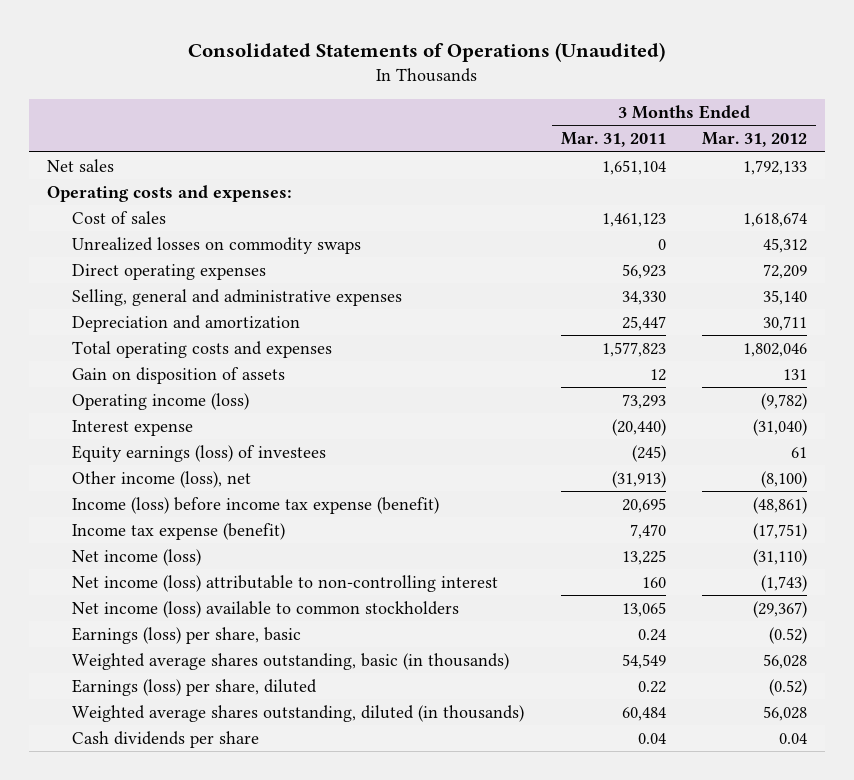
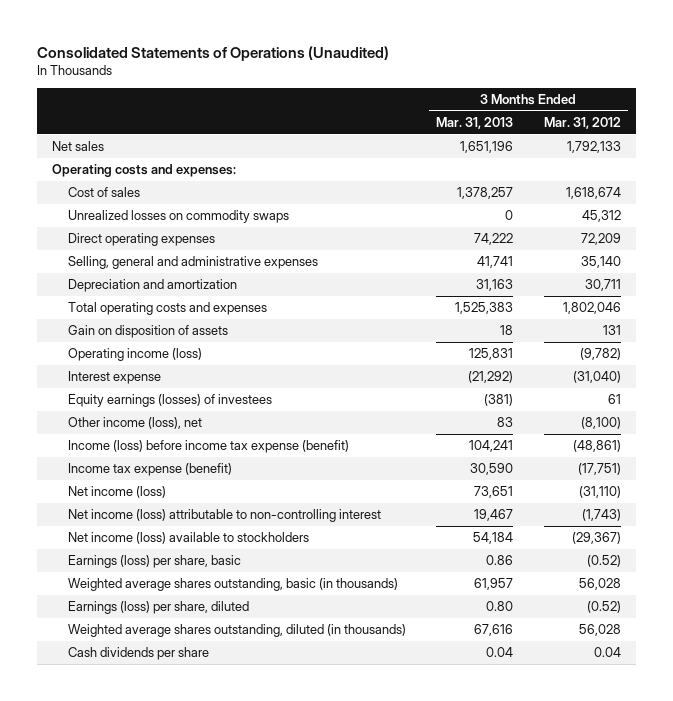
[560,132,666,148] Mar. 31, 2011 -> none
none -> [436,117,514,130] Mar. 31, 2013
[72,444,327,462] Equity earnings (loss) of investees -> [68,394,273,408] Equity earnings (losses) of investees
[72,600,460,618] Net income (loss) available to common stockholders -> [68,532,310,545] Net income (loss) available to stockholders

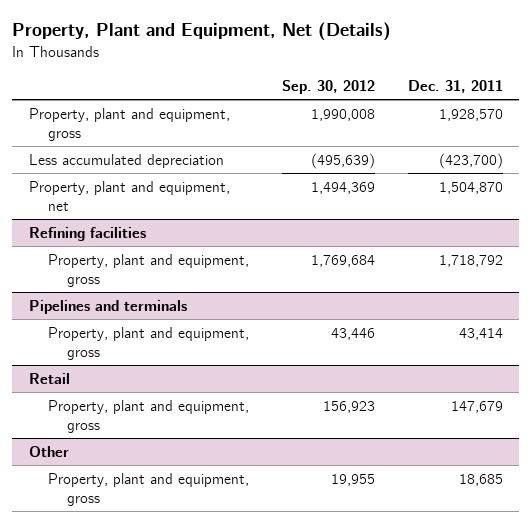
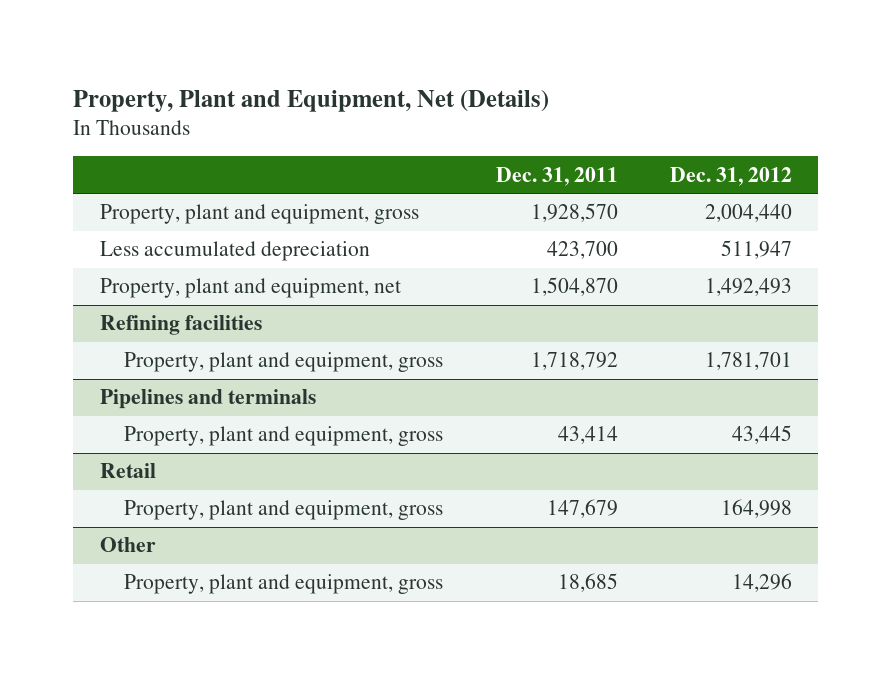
[281,79,375,94] Sep. 30, 2012 -> none
none -> [669,166,792,186] Dec. 31, 2012
[438,152,503,169] (423,700) -> [546,241,618,260] 423,700

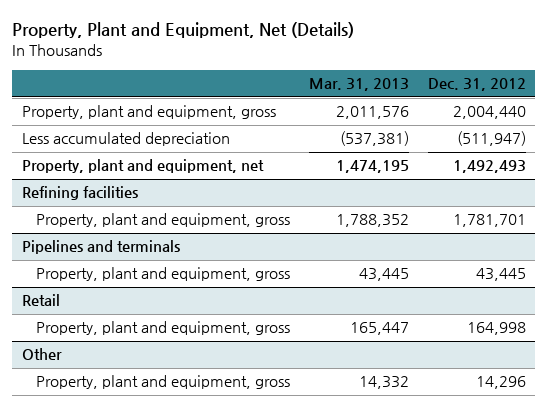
[495,166,618,186] Dec. 31, 2011 -> none
none -> [308,78,409,92] Mar. 31, 2013
[720,240,792,260] 511,947 -> [456,131,526,147] (511,947)

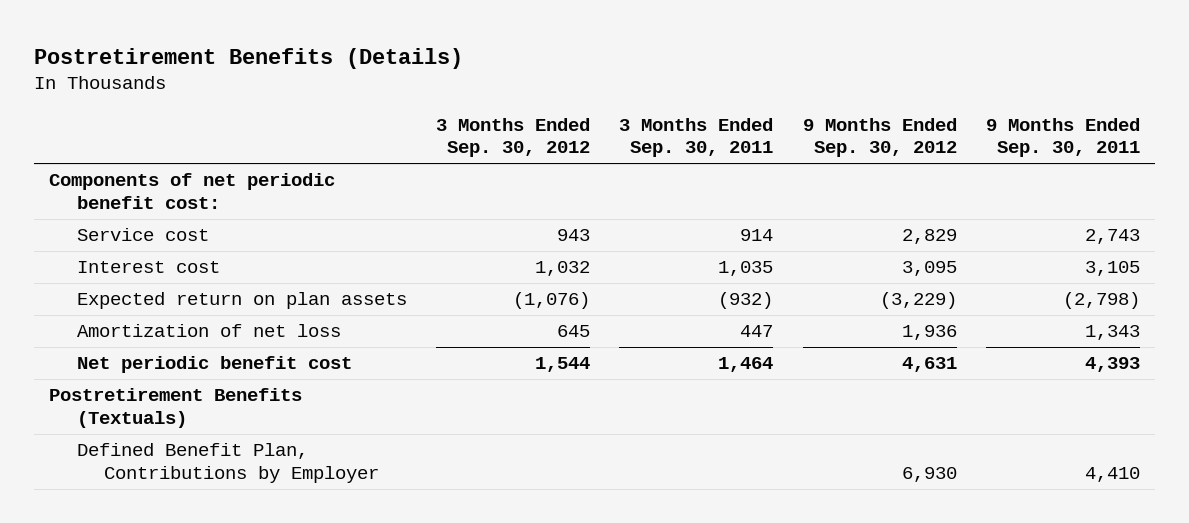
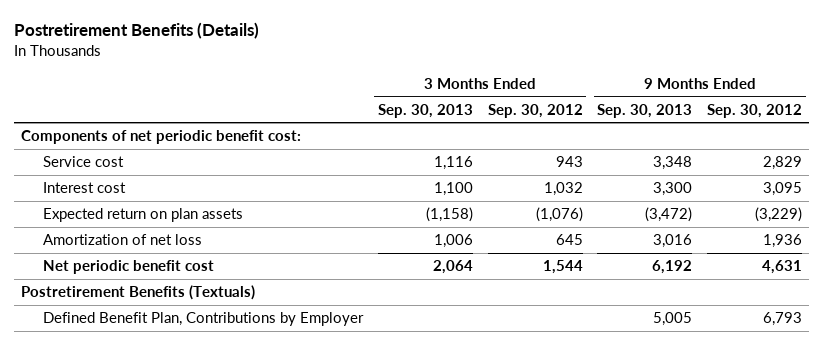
[619,117,774,158] 3 Months Ended Sep. 30, 2011 -> none
[985,117,1140,158] 9 Months Ended Sep. 30, 2011 -> none
none -> [377,103,473,118] Sep. 30, 2013
none -> [597,103,693,118] Sep. 30, 2013
[901,466,957,482] 6,930 -> [763,312,803,327] 6,793

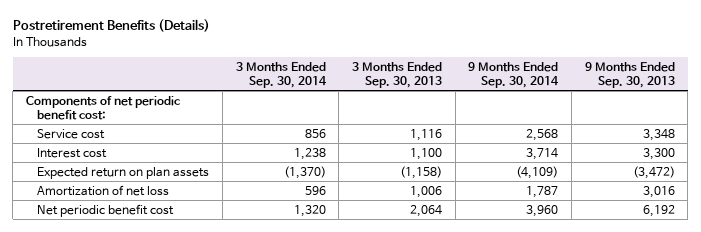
[487,103,583,118] Sep. 30, 2012 -> none
[707,103,803,118] Sep. 30, 2012 -> none
none -> [235,61,327,88] 3 Months Ended Sep. 30, 2014
none -> [468,61,560,88] 9 Months Ended Sep. 30, 2014
[20,285,255,301] Postretirement Benefits (Textuals) -> none
[43,312,365,327] Defined Benefit Plan, Contributions by Employer -> none

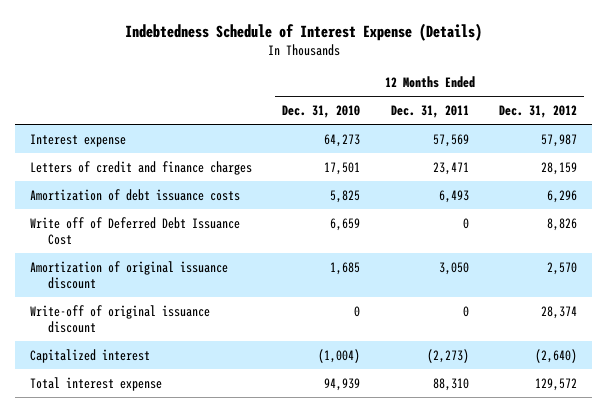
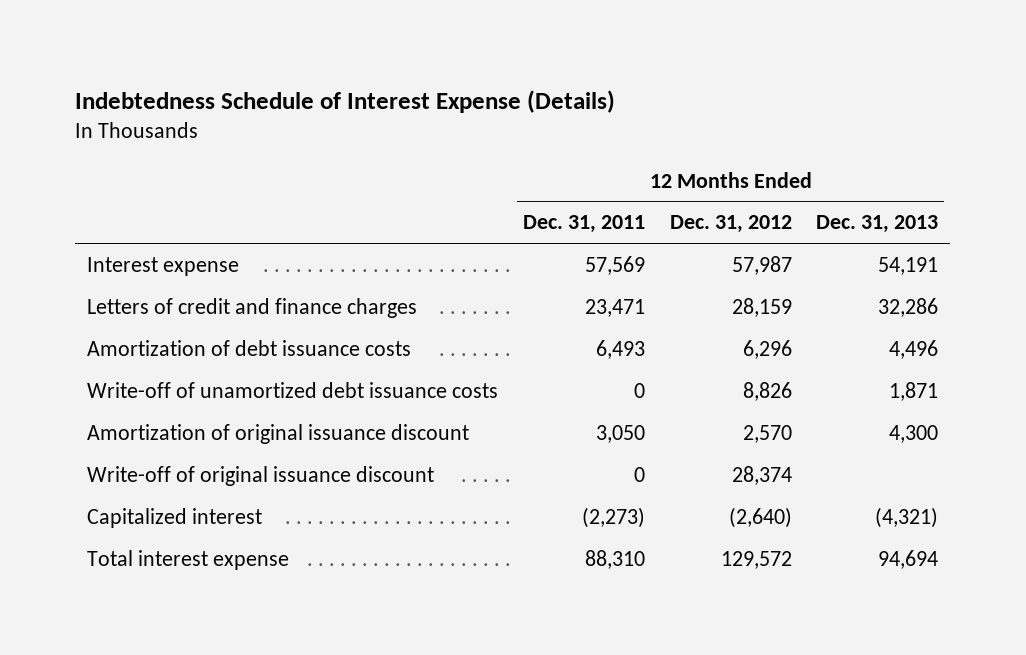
[282,105,361,119] Dec. 31, 2010 -> none
none -> [816,215,939,234] Dec. 31, 2013
[30,216,241,246] Write off of Deferred Debt Issuance Cost -> [87,381,499,398] Write-off of unamortized debt issuance costs

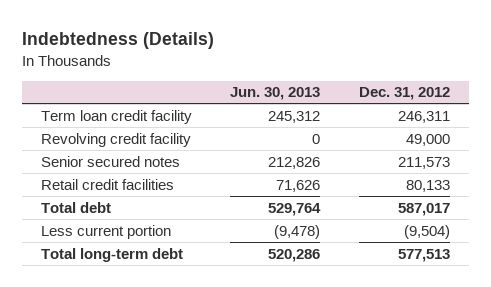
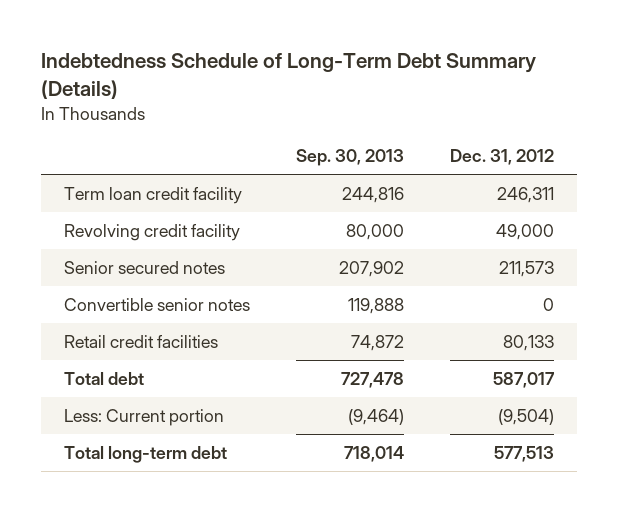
[21,32,214,50] Indebtedness (Details) -> [40,53,536,99] Indebtedness Schedule of Long-Term Debt Summary (Details)
[230,87,321,101] Jun. 30, 2013 -> none
none -> [295,149,404,167] Sep. 30, 2013
none -> [63,297,250,311] Convertible senior notes
[41,224,172,239] Less current portion -> [63,408,224,426] Less: Current portion

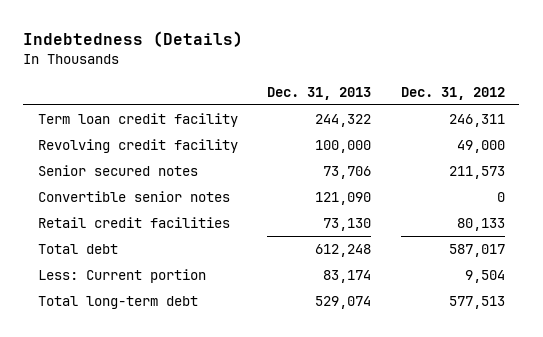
[40,53,536,99] Indebtedness Schedule of Long-Term Debt Summary (Details) -> [23,31,244,48] Indebtedness (Details)
[295,149,404,167] Sep. 30, 2013 -> none
none -> [267,86,372,100] Dec. 31, 2013
[497,408,554,425] (9,504) -> [464,270,505,284] 9,504

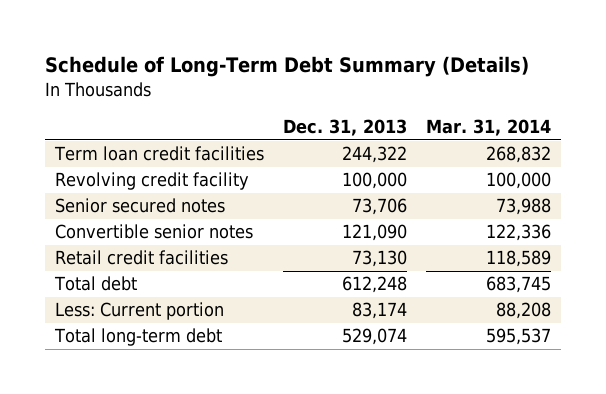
[23,31,244,48] Indebtedness (Details) -> [45,56,530,78] Schedule of Long-Term Debt Summary (Details)
[400,86,505,100] Dec. 31, 2012 -> none
none -> [426,119,552,137] Mar. 31, 2014
[38,113,239,128] Term loan credit facility -> [53,146,264,162] Term loan credit facilities

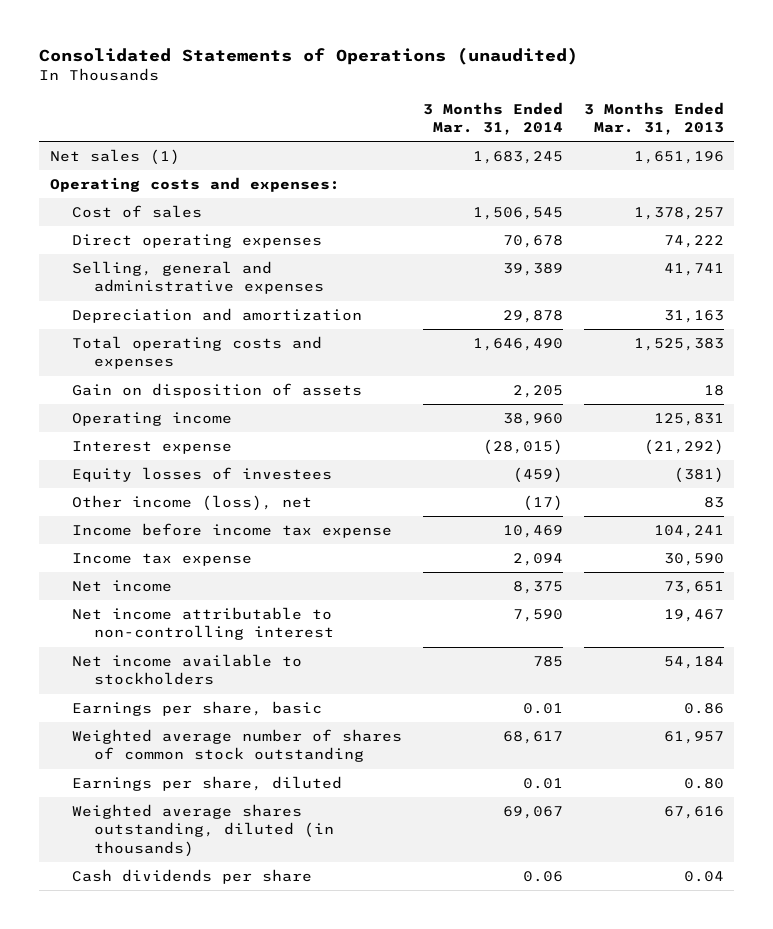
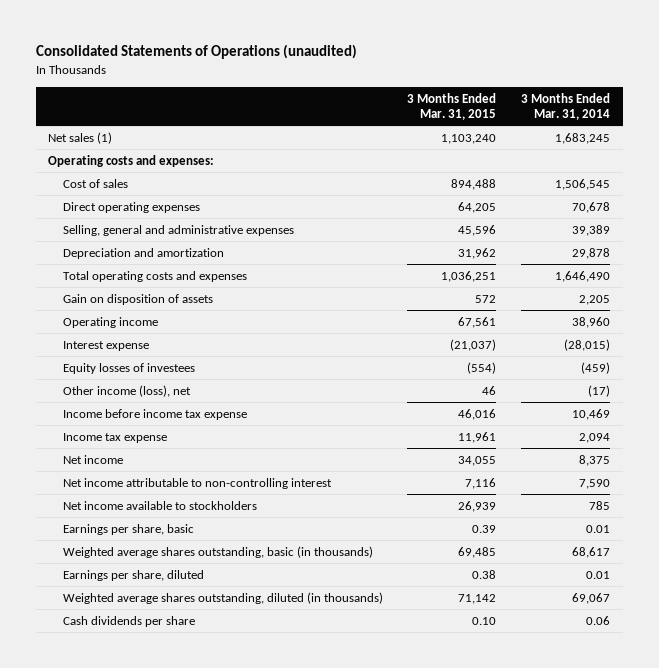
[583,101,724,135] 3 Months Ended Mar. 31, 2013 -> none
none -> [407,92,497,121] 3 Months Ended Mar. 31, 2015
[71,729,402,763] Weighted average number of shares of common stock outstanding -> [62,545,373,558] Weighted average shares outstanding, basic (in thousands)

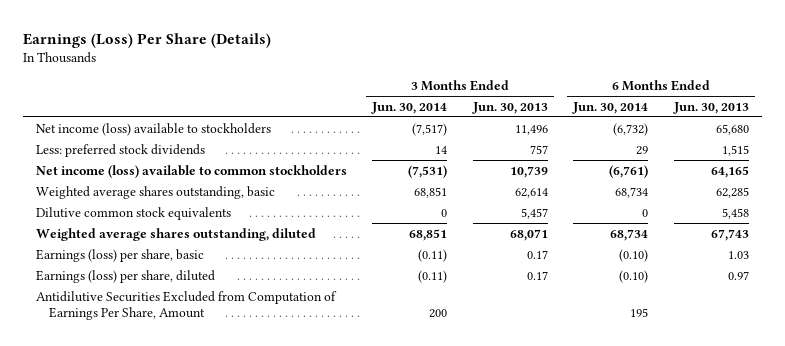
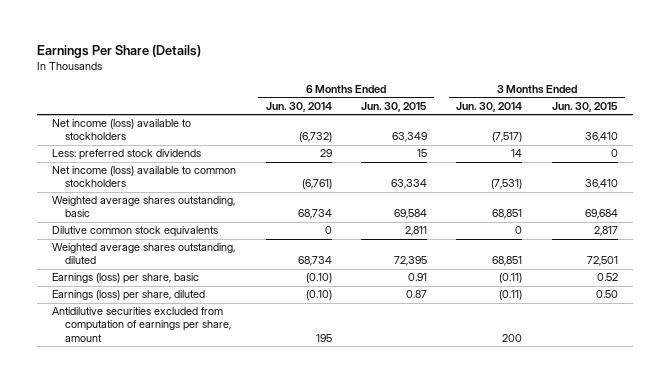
[22,32,271,48] Earnings (Loss) Per Share (Details) -> [37,44,202,58] Earnings Per Share (Details)
[471,101,548,114] Jun. 30, 2013 -> none
[672,101,749,114] Jun. 30, 2013 -> none
none -> [361,101,428,112] Jun. 30, 2015
none -> [551,101,618,112] Jun. 30, 2015
[35,290,337,321] Antidilutive Securities Excluded from Computation of Earnings Per Share, Amount -> [52,307,231,342] Antidilutive securities excluded from computation of earnings per share, amount

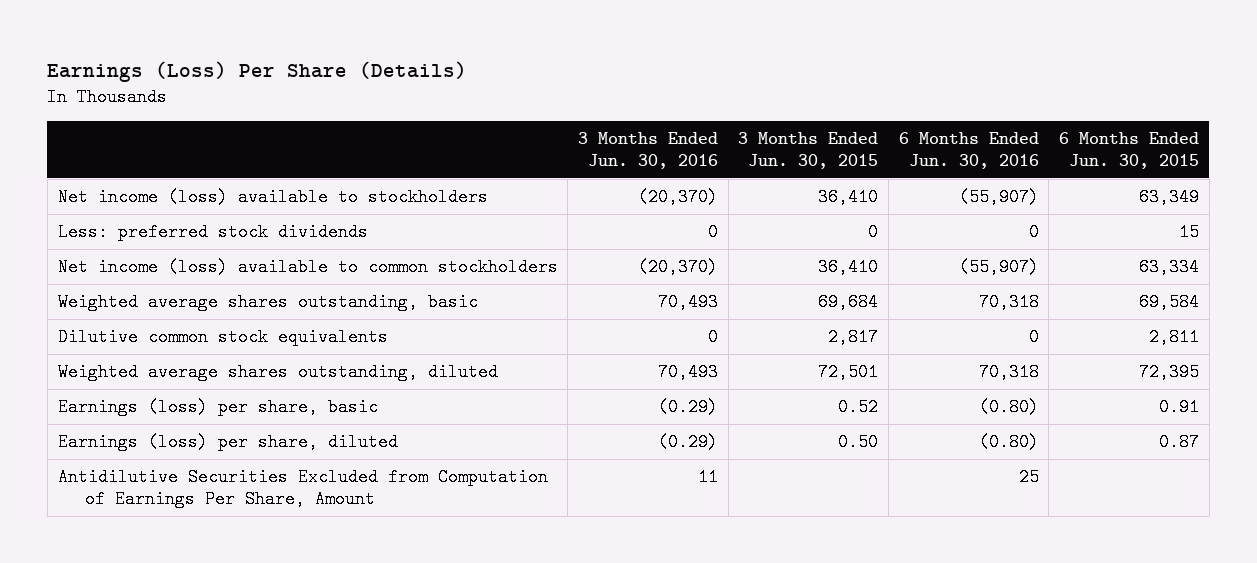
[37,44,202,58] Earnings Per Share (Details) -> [47,60,468,82] Earnings (Loss) Per Share (Details)
[265,101,332,112] Jun. 30, 2014 -> none
[456,101,523,112] Jun. 30, 2014 -> none
none -> [577,131,718,169] 3 Months Ended Jun. 30, 2016
none -> [898,131,1039,169] 6 Months Ended Jun. 30, 2016
[52,307,231,342] Antidilutive securities excluded from computation of earnings per share, amount -> [57,468,548,509] Antidilutive Securities Excluded from Computation of Earnings Per Share, Amount

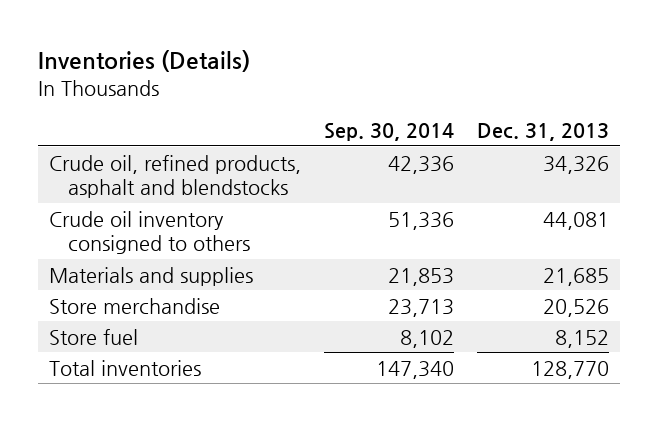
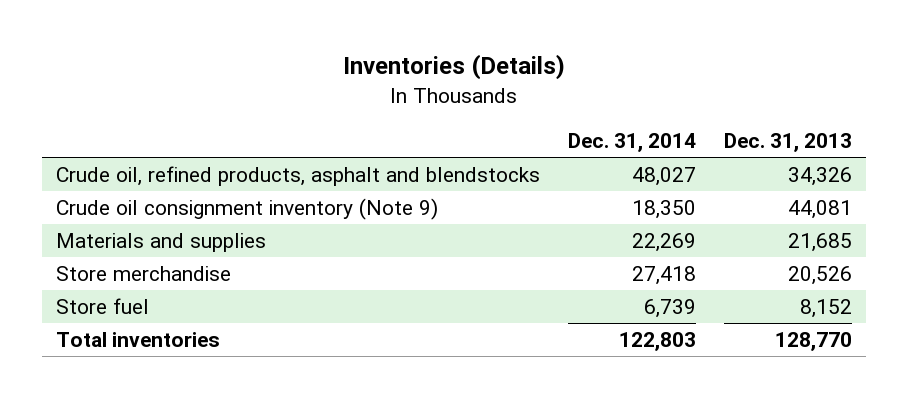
[323,123,454,142] Sep. 30, 2014 -> none
none -> [567,132,696,152] Dec. 31, 2014
[49,210,250,255] Crude oil inventory consigned to others -> [55,198,438,221] Crude oil consignment inventory (Note 9)

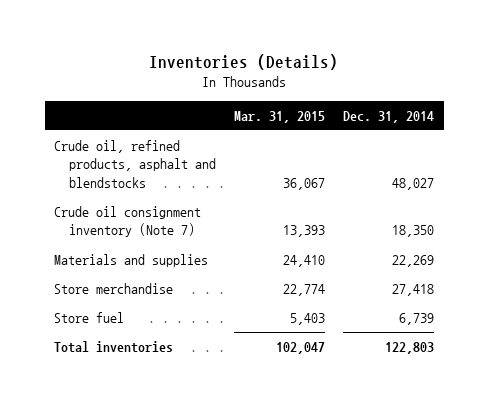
[723,132,852,152] Dec. 31, 2013 -> none
none -> [234,110,326,123] Mar. 31, 2015
[55,198,438,221] Crude oil consignment inventory (Note 9) -> [54,206,202,238] Crude oil consignment inventory (Note 7)

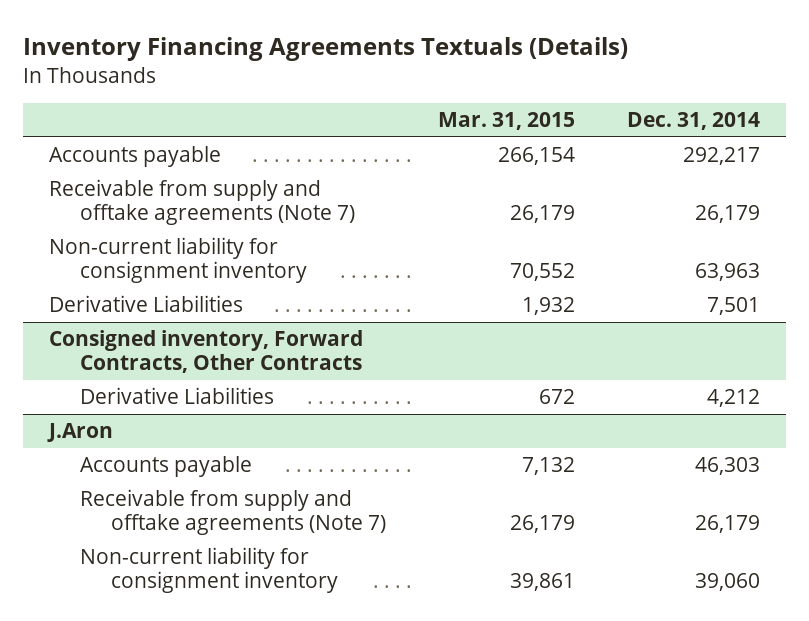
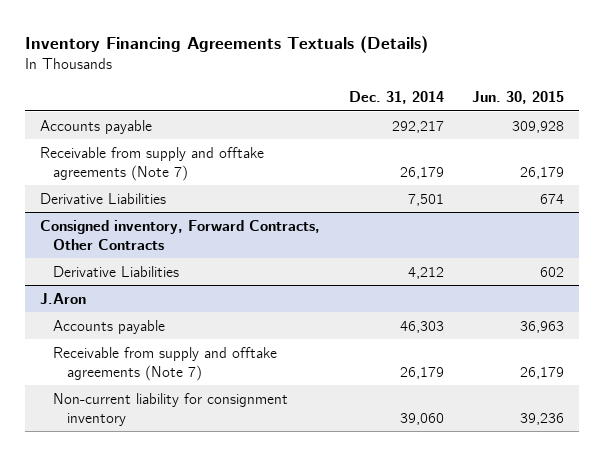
[438,112,576,131] Mar. 31, 2015 -> none
none -> [472,91,565,105] Jun. 30, 2015
[48,237,308,284] Non-current liability for consignment inventory -> none

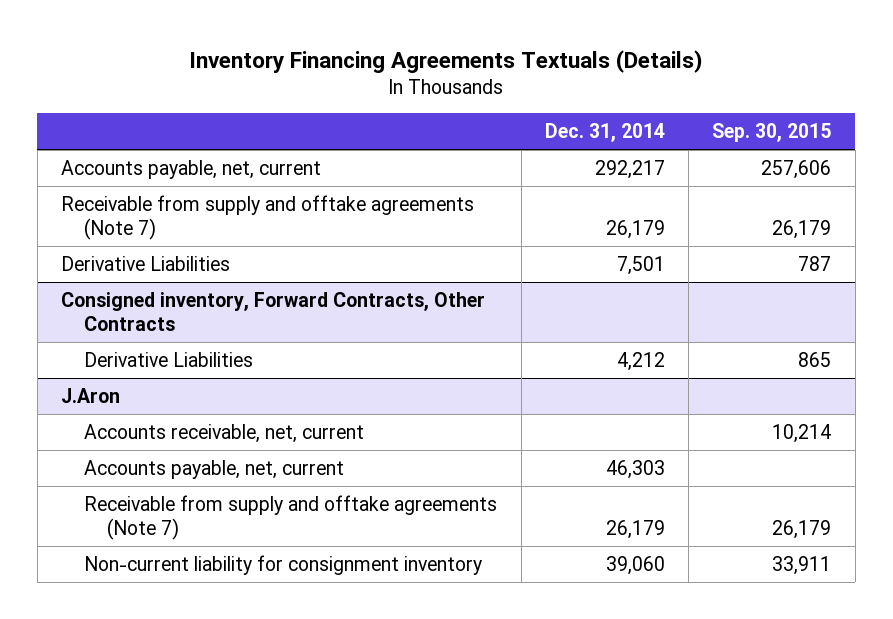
[472,91,565,105] Jun. 30, 2015 -> none
none -> [712,123,832,143] Sep. 30, 2015
[39,119,152,134] Accounts payable -> [61,160,322,180] Accounts payable, net, current
none -> [84,424,365,444] Accounts receivable, net, current
[53,319,166,334] Accounts payable -> [84,460,345,480] Accounts payable, net, current

